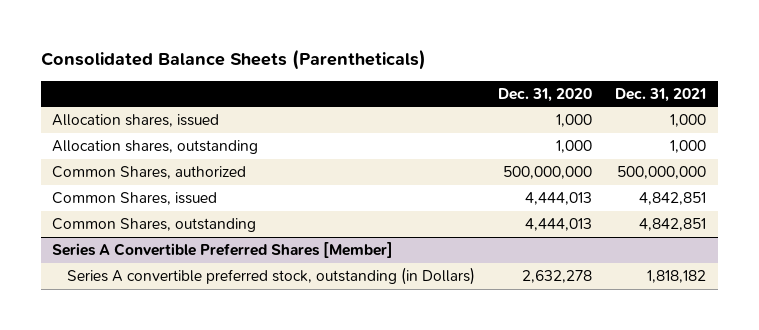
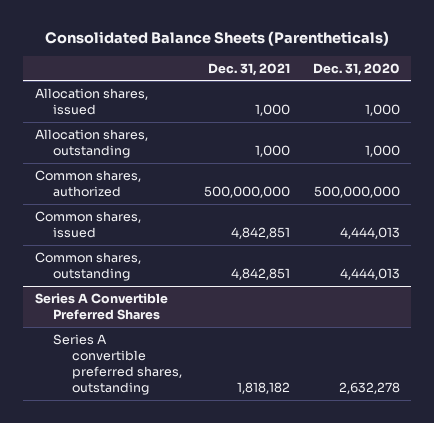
[52,166,247,180] Common Shares, authorized -> [34,169,141,197] Common shares, authorized
[52,192,218,206] Common Shares, issued -> [34,210,141,238] Common shares, issued
[52,218,257,233] Common Shares, outstanding -> [34,251,141,281] Common shares, outstanding
[52,242,394,259] Series A Convertible Preferred Shares [Member] -> [34,292,168,320] Series A Convertible Preferred Shares
[66,267,475,286] Series A convertible preferred stock, outstanding (in Dollars) -> [53,333,183,395] Series A convertible preferred shares, outstanding

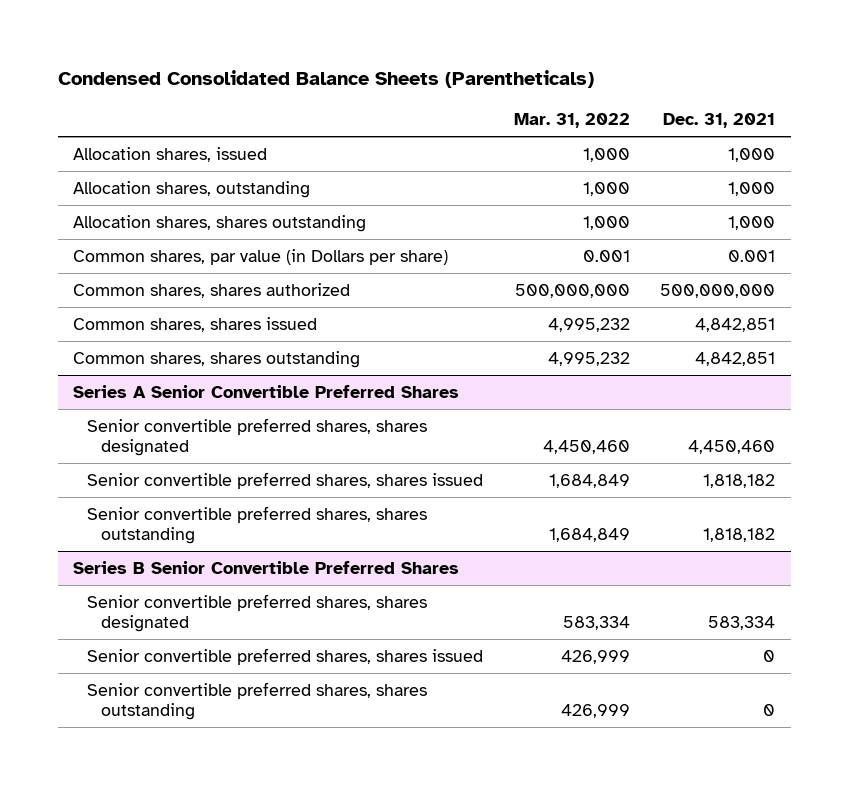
[45,31,390,47] Consolidated Balance Sheets (Parentheticals) -> [57,69,594,88] Condensed Consolidated Balance Sheets (Parentheticals)
[312,62,400,76] Dec. 31, 2020 -> none
none -> [513,113,630,129] Mar. 31, 2022
none -> [72,214,366,232] Allocation shares, shares outstanding
none -> [72,248,448,265] Common shares, par value (in Dollars per share)
[34,169,141,197] Common shares, authorized -> [72,282,350,298] Common shares, shares authorized
[34,210,141,238] Common shares, issued -> [72,316,317,332] Common shares, shares issued
[34,251,141,281] Common shares, outstanding -> [72,350,360,368] Common shares, shares outstanding
[34,292,168,320] Series A Convertible Preferred Shares -> [72,384,459,398] Series A Senior Convertible Preferred Shares
none -> [87,417,428,457] Senior convertible preferred shares, shares designated
none -> [87,471,484,489] Senior convertible preferred shares, shares issued
[53,333,183,395] Series A convertible preferred shares, outstanding -> [87,505,428,545] Senior convertible preferred shares, shares outstanding
none -> [72,560,459,574] Series B Senior Convertible Preferred Shares
none -> [87,593,428,633] Senior convertible preferred shares, shares designated
none -> [87,647,484,665] Senior convertible preferred shares, shares issued
none -> [87,681,428,721] Senior convertible preferred shares, shares outstanding

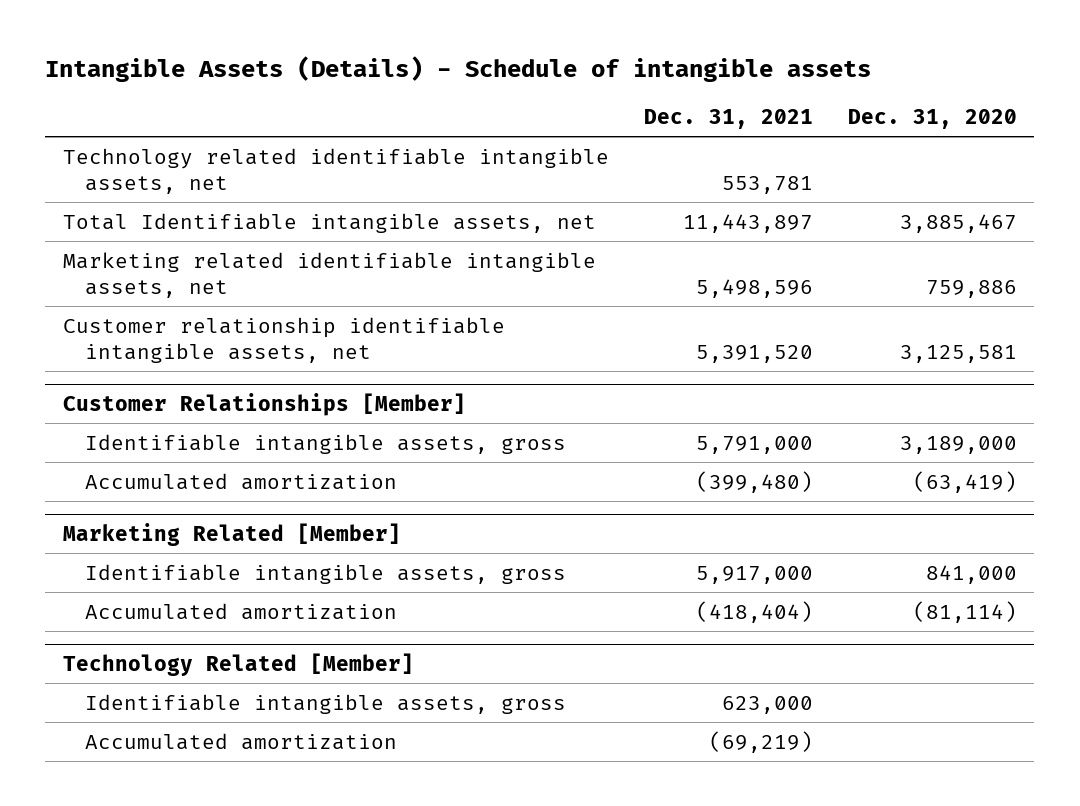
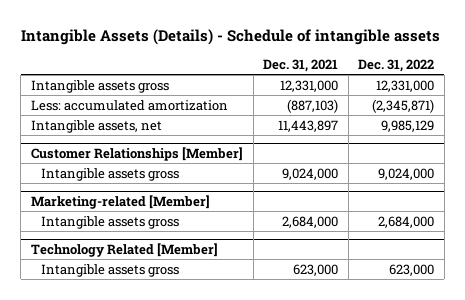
[847,109,1017,130] Dec. 31, 2020 -> none
none -> [358,59,435,73] Dec. 31, 2022
[62,147,609,194] Technology related identifiable intangible assets, net -> none
[62,251,596,298] Marketing related identifiable intangible assets, net -> none
[62,316,505,363] Customer relationship identifiable intangible assets, net -> none
none -> [30,79,169,93] Intangible assets gross
none -> [30,99,228,111] Less: accumulated amortization
[62,212,596,233] Total Identifiable intangible assets, net -> [30,119,162,133] Intangible assets, net
[84,472,397,490] Accumulated amortization -> none
[84,602,397,620] Accumulated amortization -> none
[84,433,566,454] Identifiable intangible assets, gross -> [41,167,180,181] Intangible assets gross
[695,435,813,454] 5,791,000 -> [282,167,339,180] 9,024,000
[62,522,401,546] Marketing Related [Member] -> [30,194,210,209] Marketing-related [Member]
[84,563,566,584] Identifiable intangible assets, gross -> [41,215,180,229] Intangible assets gross
[695,565,813,584] 5,917,000 -> [282,215,339,228] 2,684,000
[84,732,397,750] Accumulated amortization -> none
[84,693,566,714] Identifiable intangible assets, gross -> [41,263,180,277] Intangible assets gross

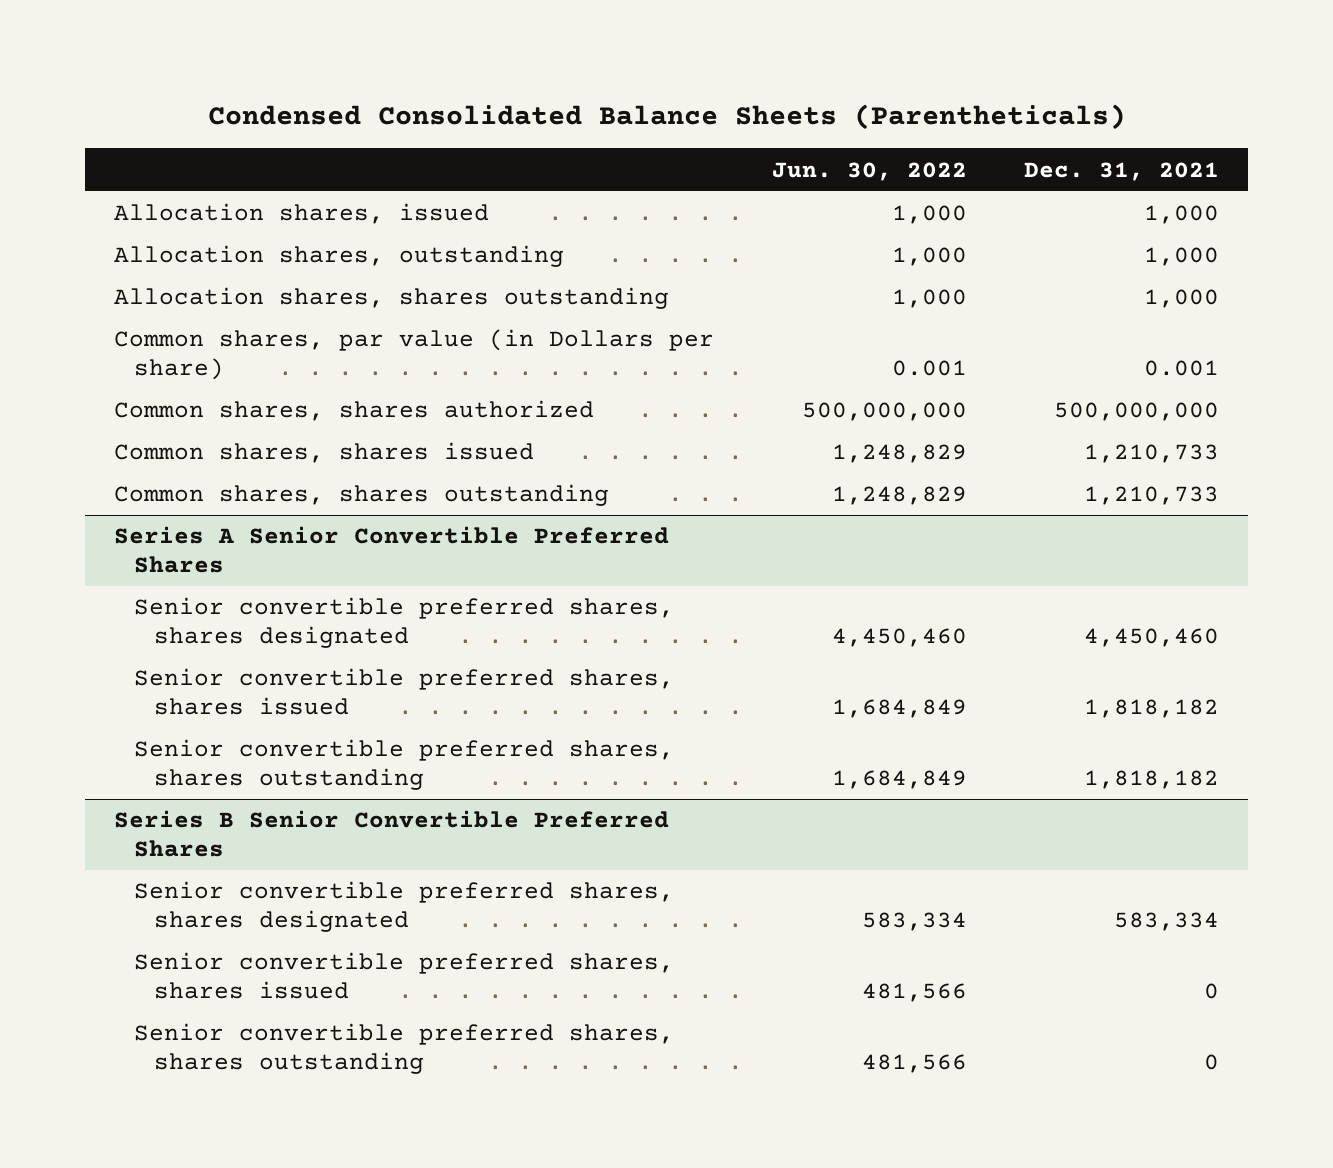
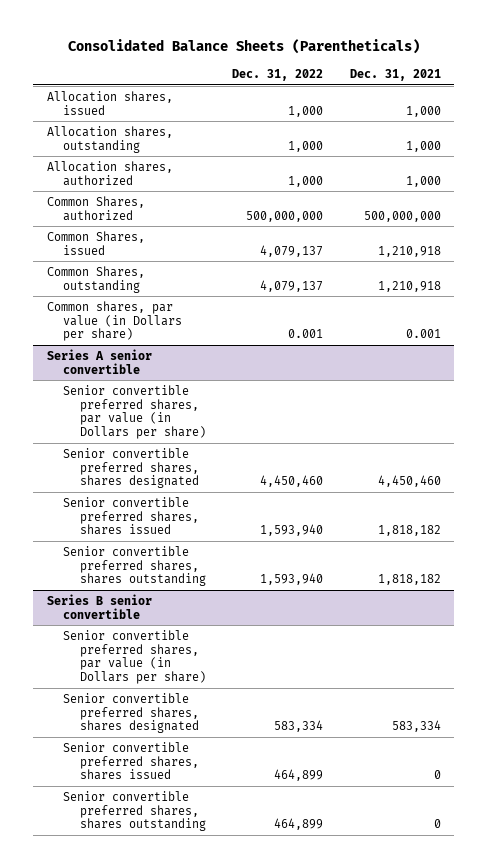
[207,103,1126,130] Condensed Consolidated Balance Sheets (Parentheticals) -> [67,39,420,55] Consolidated Balance Sheets (Parentheticals)
[771,161,967,181] Jun. 30, 2022 -> none
none -> [232,68,324,81] Dec. 31, 2022
[114,287,670,310] Allocation shares, shares outstanding -> [46,160,173,186] Allocation shares, authorized
none -> [46,195,145,221] Common Shares, authorized
none -> [46,230,145,255] Common Shares, issued
none -> [46,265,145,293] Common Shares, outstanding
[114,400,595,422] Common shares, shares authorized -> none
[114,442,535,464] Common shares, shares issued -> none
[114,484,610,507] Common shares, shares outstanding -> none
[114,526,670,574] Series A Senior Convertible Preferred Shares -> [46,348,152,374] Series A senior convertible
none -> [63,384,206,439] Senior convertible preferred shares, par value (in Dollars per share)
[114,810,670,858] Series B Senior Convertible Preferred Shares -> [46,593,152,619] Series B senior convertible
none -> [63,629,206,684] Senior convertible preferred shares, par value (in Dollars per share)

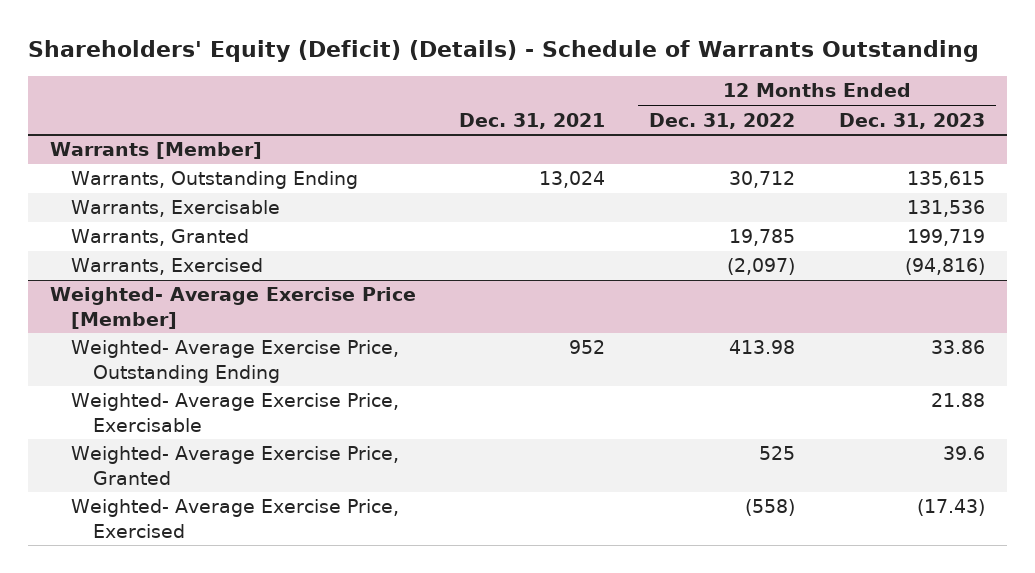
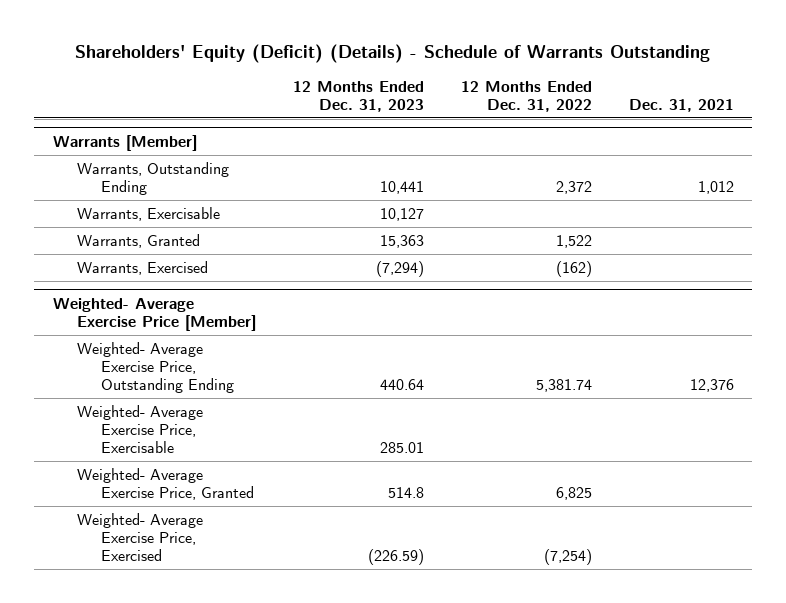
[539,171,606,189] 13,024 -> [697,180,734,194] 1,012
[729,171,796,189] 30,712 -> [555,180,592,194] 2,372
[906,171,985,189] 135,615 -> [379,180,424,194] 10,441
[906,200,985,218] 131,536 -> [379,207,424,221] 10,127
[729,229,796,247] 19,785 -> [555,234,592,248] 1,522
[906,229,985,247] 199,719 -> [379,234,424,248] 15,363
[727,258,796,276] (2,097) -> [555,260,592,277] (162)
[904,258,985,276] (94,816) -> [375,260,424,277] (7,294)
[569,340,606,355] 952 -> [689,378,734,392] 12,376
[729,340,796,355] 413.98 -> [535,378,592,392] 5,381.74
[930,340,985,355] 33.86 -> [379,378,424,390] 440.64
[930,393,985,408] 21.88 -> [379,441,424,453] 285.01
[759,446,796,461] 525 -> [555,486,592,500] 6,825
[942,446,985,461] 39.6 -> [387,486,424,498] 514.8
[745,499,796,517] (558) -> [543,548,592,565] (7,254)
[916,499,985,517] (17.43) -> [367,548,424,565] (226.59)

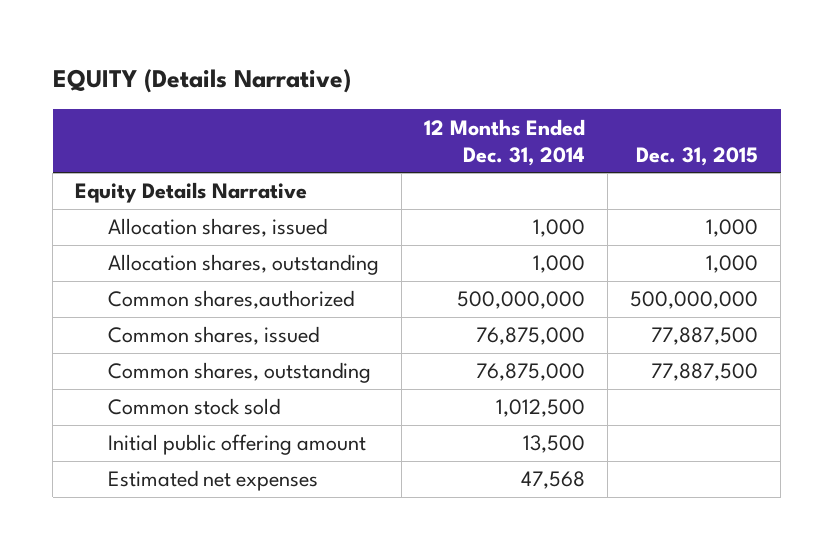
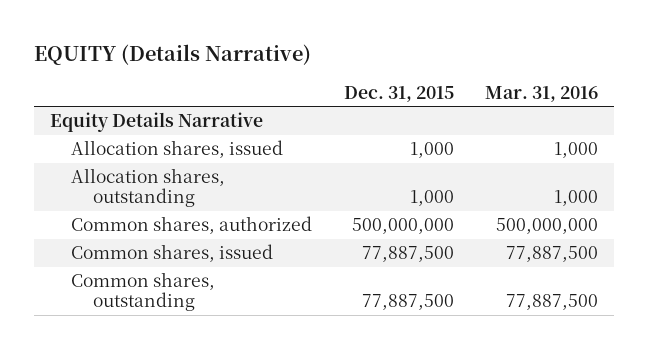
[424,118,586,166] 12 Months Ended Dec. 31, 2014 -> none
none -> [485,86,599,103] Mar. 31, 2016
[108,290,355,310] Common shares,authorized -> [71,216,313,235] Common shares, authorized
[108,398,281,416] Common stock sold -> none
[108,434,367,456] Initial public offering amount -> none
[108,470,319,492] Estimated net expenses -> none

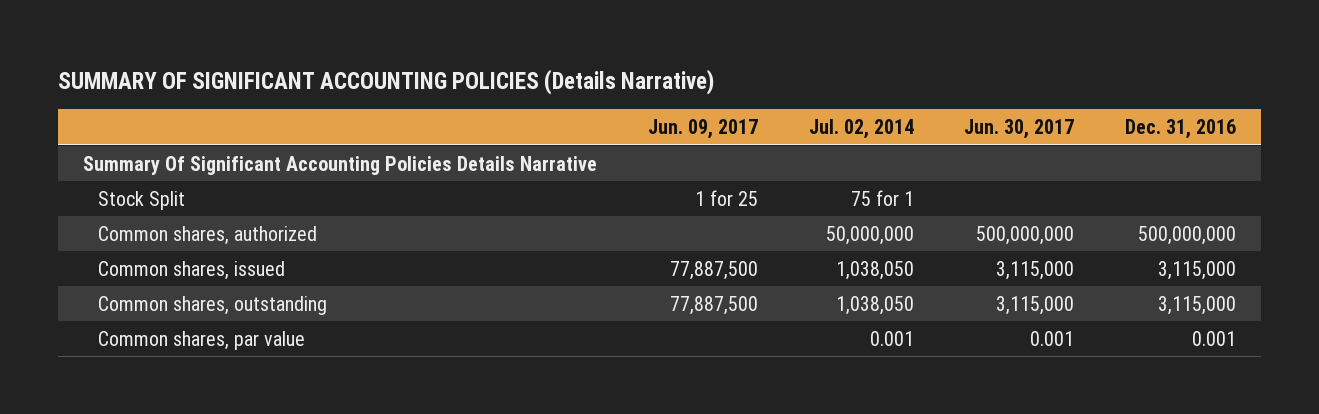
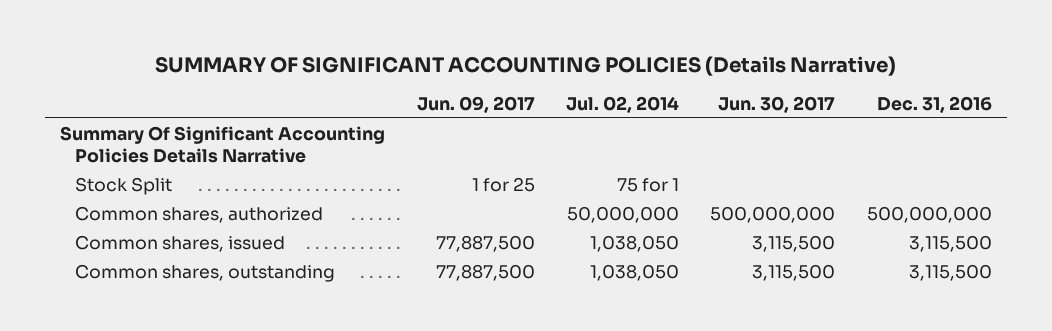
[97,330,305,350] Common shares, par value -> none
[996,260,1075,280] 3,115,000 -> [752,234,836,252] 3,115,500
[1157,260,1236,280] 3,115,000 -> [908,234,992,252] 3,115,500
[996,295,1075,315] 3,115,000 -> [752,263,836,281] 3,115,500
[1157,295,1236,315] 3,115,000 -> [908,263,992,281] 3,115,500

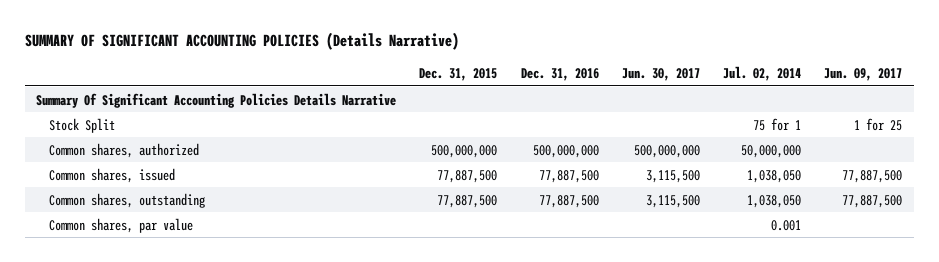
none -> [419,67,498,81] Dec. 31, 2015
[908,234,992,252] 3,115,500 -> [538,169,599,183] 77,887,500
[908,263,992,281] 3,115,500 -> [538,194,599,208] 77,887,500
none -> [48,217,193,233] Common shares, par value

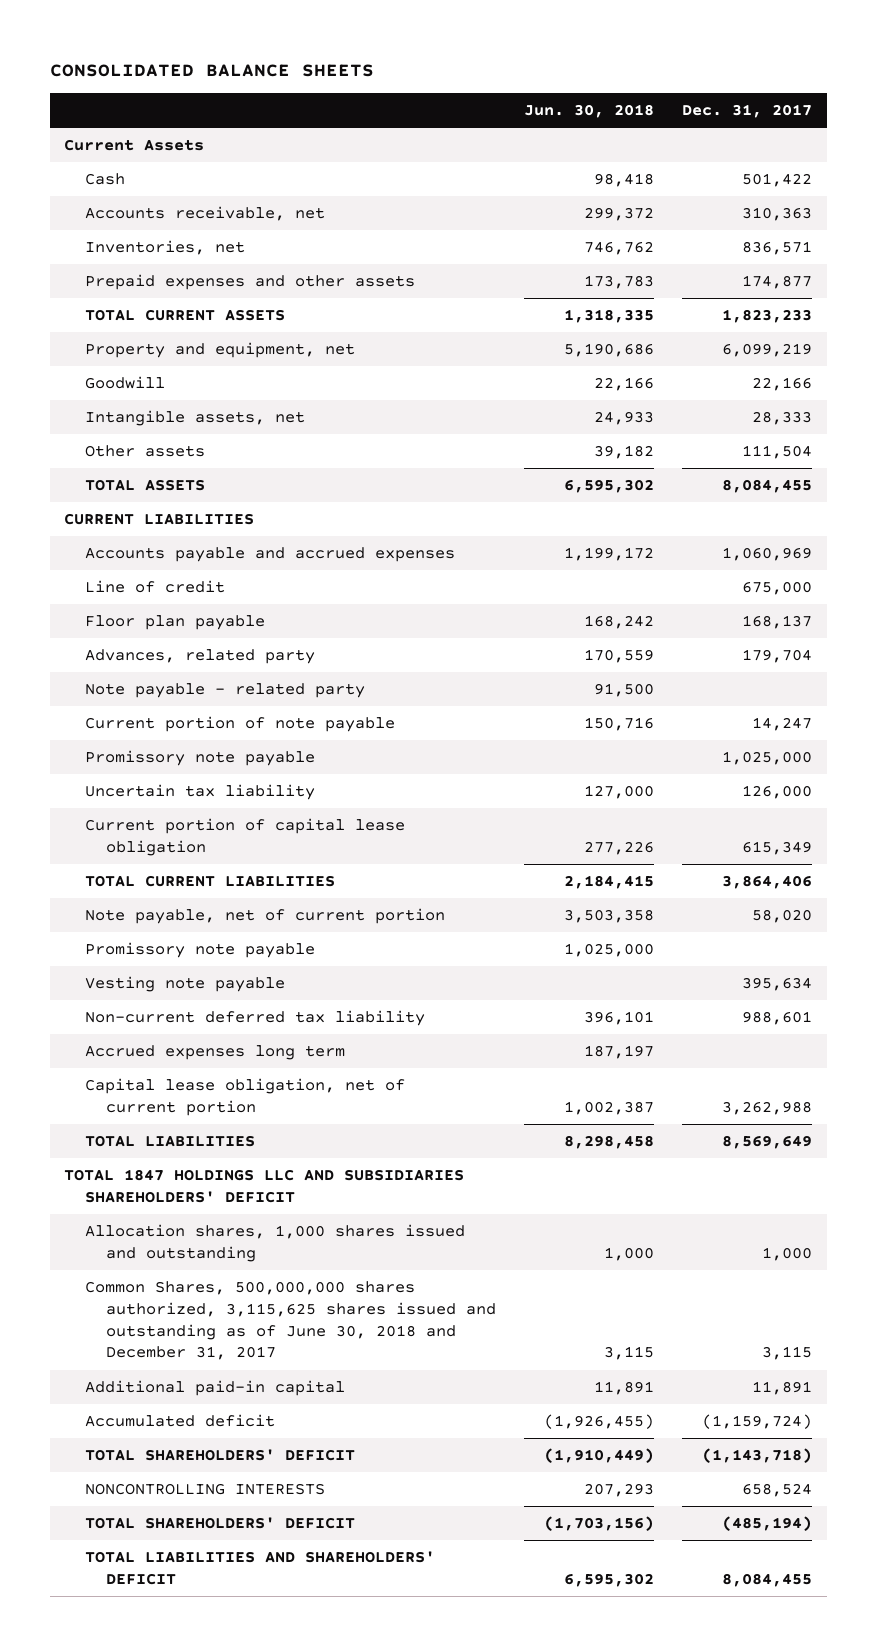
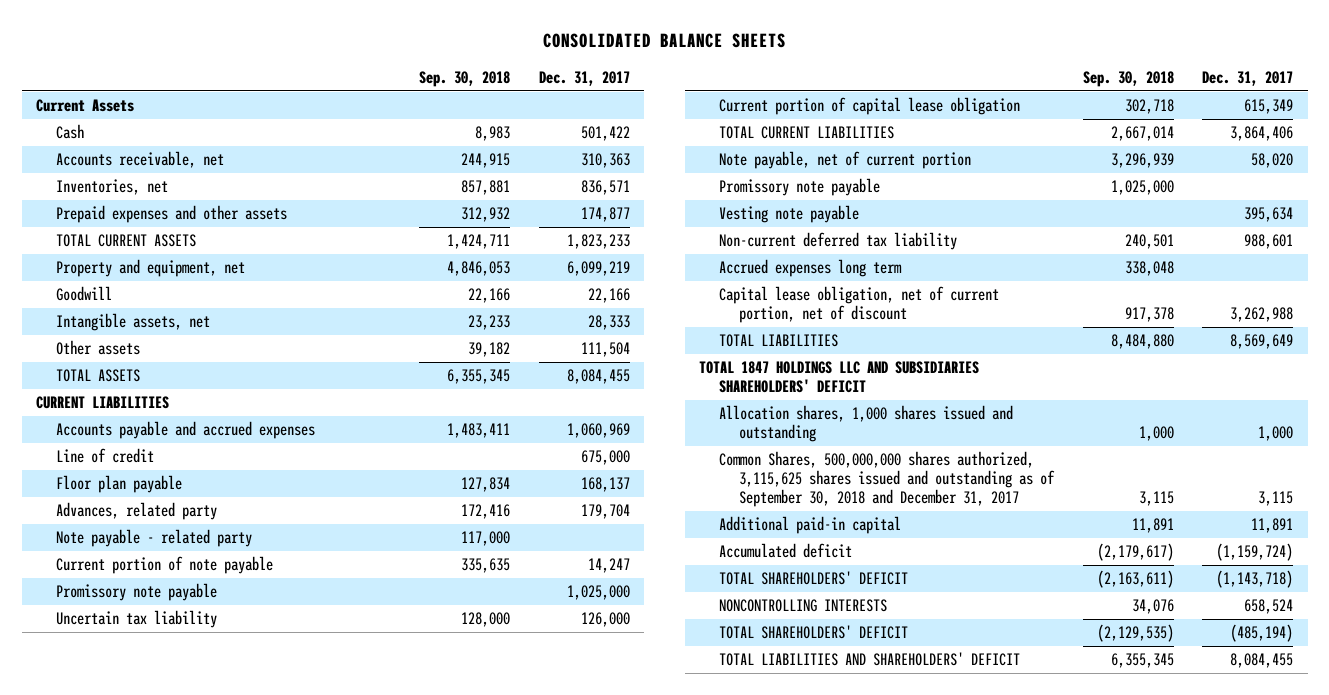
[524,103,655,118] Jun. 30, 2018 -> none
none -> [419,70,511,87] Sep. 30, 2018
[84,1078,405,1116] Capital lease obligation, net of current portion -> [719,286,1000,324] Capital lease obligation, net of current portion, net of discount
[84,1281,496,1361] Common Shares, 500,000,000 shares authorized, 3,115,625 shares issued and outstanding as of June 30, 2018 and December 31, 2017 -> [719,451,1056,508] Common Shares, 500,000,000 shares authorized, 3,115,625 shares issued and outstanding as of September 30, 2018 and December 31, 2017

